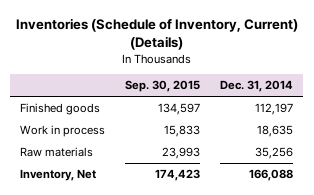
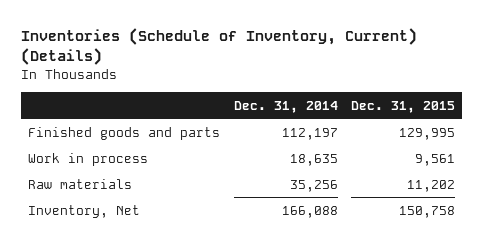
[125,80,201,93] Sep. 30, 2015 -> none
none -> [351,100,456,113] Dec. 31, 2015
[20,103,101,116] Finished goods -> [27,126,220,140] Finished goods and parts

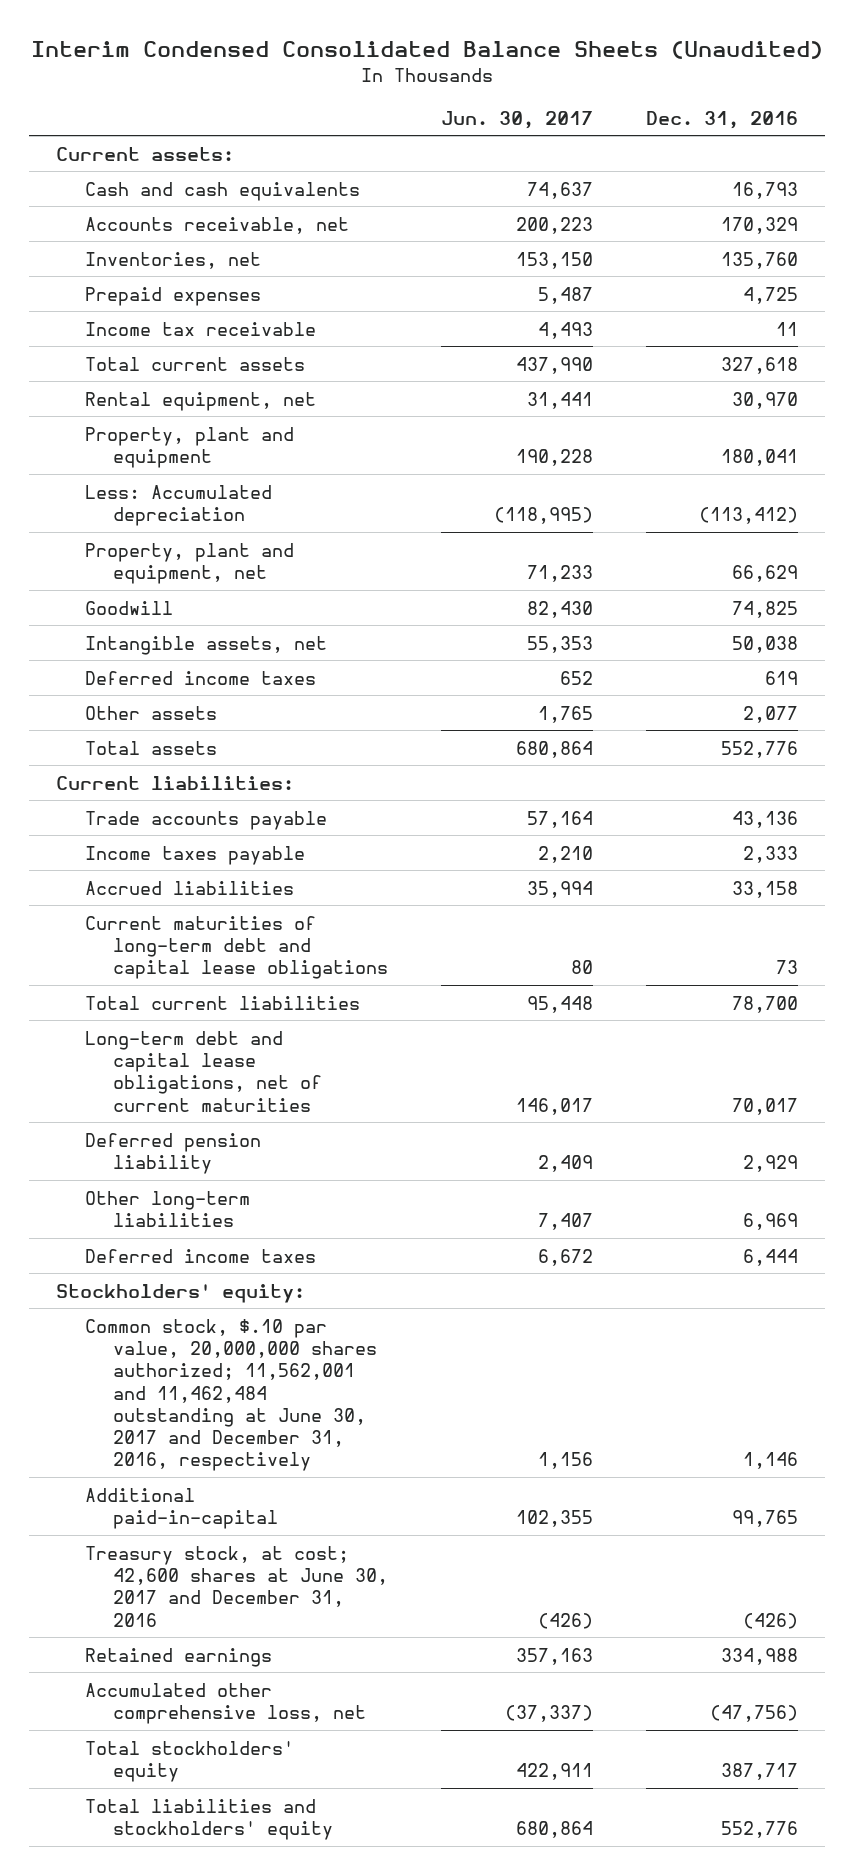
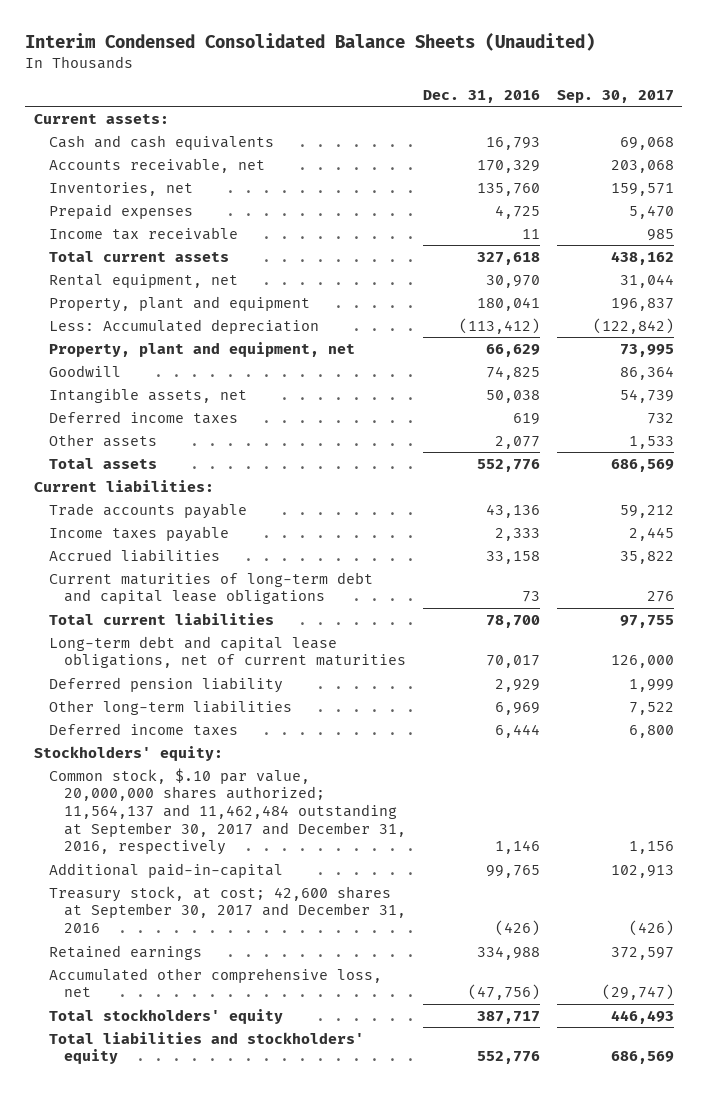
[441,110,594,129] Jun. 30, 2017 -> none
none -> [556,89,674,103] Sep. 30, 2017
[84,1318,378,1472] Common stock, $.10 par value, 20,000,000 shares authorized; 11,562,001 and 11,462,484 outstanding at June 30, 2017 and December 31, 2016, respectively -> [49,767,407,856] Common stock, $.10 par value, 20,000,000 shares authorized; 11,564,137 and 11,462,484 outstanding at September 30, 2017 and December 31, 2016, respectively
[84,1545,389,1627] Treasury stock, at cost; 42,600 shares at June 30, 2017 and December 31, 2016 -> [49,885,407,934] Treasury stock, at cost; 42,600 shares at September 30, 2017 and December 31, 2016

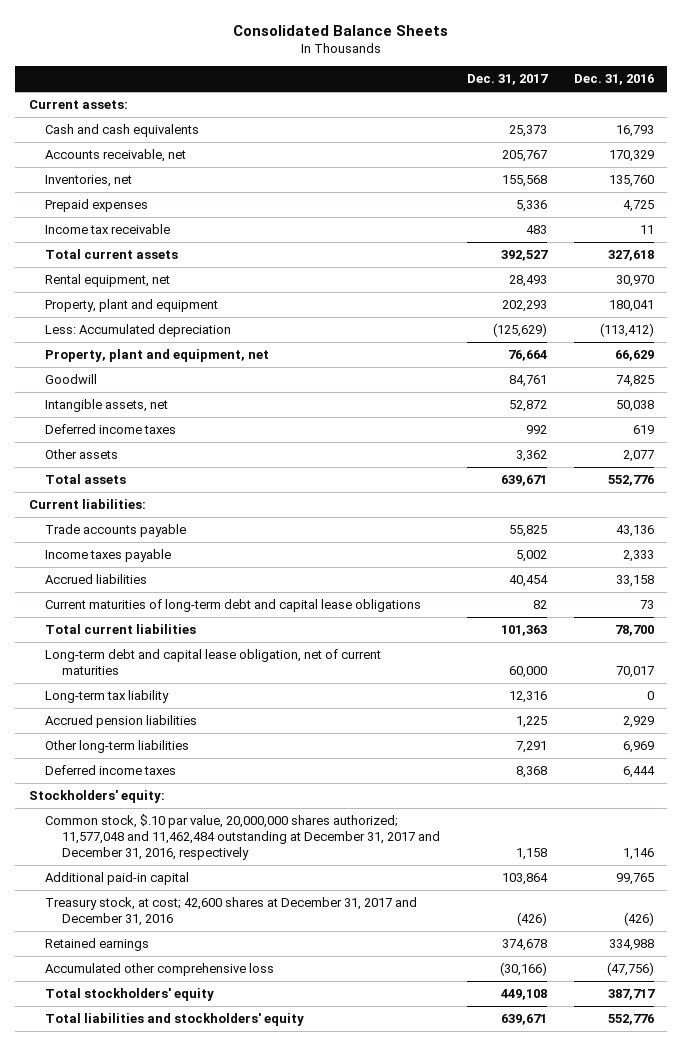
[25,33,596,52] Interim Condensed Consolidated Balance Sheets (Unaudited) -> [233,24,449,36] Consolidated Balance Sheets
[556,89,674,103] Sep. 30, 2017 -> none
none -> [466,74,548,86] Dec. 31, 2017
[49,635,407,669] Long-term debt and capital lease obligations, net of current maturities -> [45,648,382,676] Long-term debt and capital lease obligation, net of current maturities
none -> [45,689,170,703] Long-term tax liability
[49,676,284,693] Deferred pension liability -> [45,714,198,728] Accrued pension liabilities
[49,767,407,856] Common stock, $.10 par value, 20,000,000 shares authorized; 11,564,137 and 11,462,484 outstanding at September 30, 2017 and December 31, 2016, respectively -> [45,813,440,861] Common stock, $.10 par value, 20,000,000 shares authorized; 11,577,048 and 11,462,484 outstanding at December 31, 2017 and December 31, 2016, respectively
[49,862,284,878] Additional paid-in-capital -> [45,871,190,885] Additional paid-in capital
[49,885,407,934] Treasury stock, at cost; 42,600 shares at September 30, 2017 and December 31, 2016 -> [45,896,418,927] Treasury stock, at cost; 42,600 shares at December 31, 2017 and December 31, 2016
[49,967,383,998] Accumulated other comprehensive loss, net -> [45,962,275,976] Accumulated other comprehensive loss

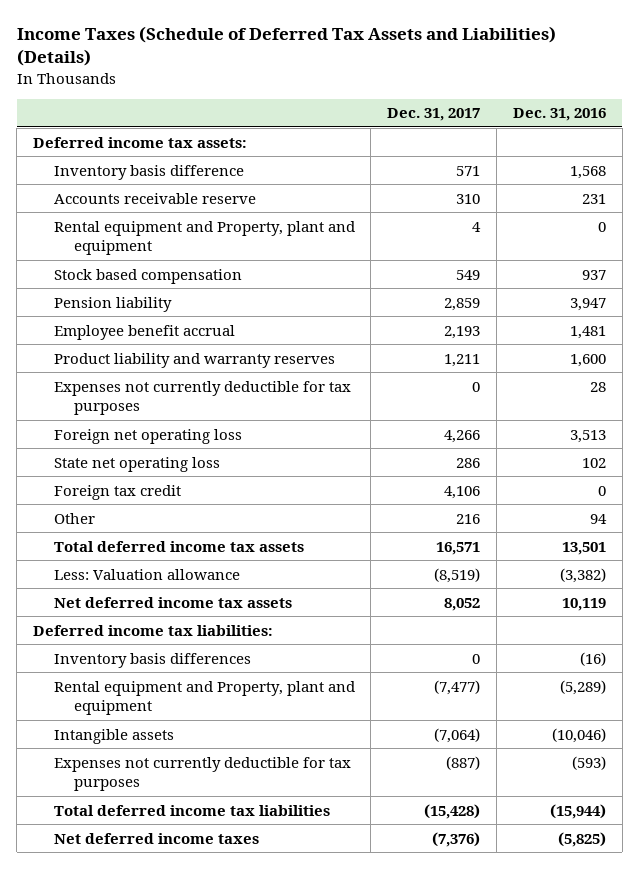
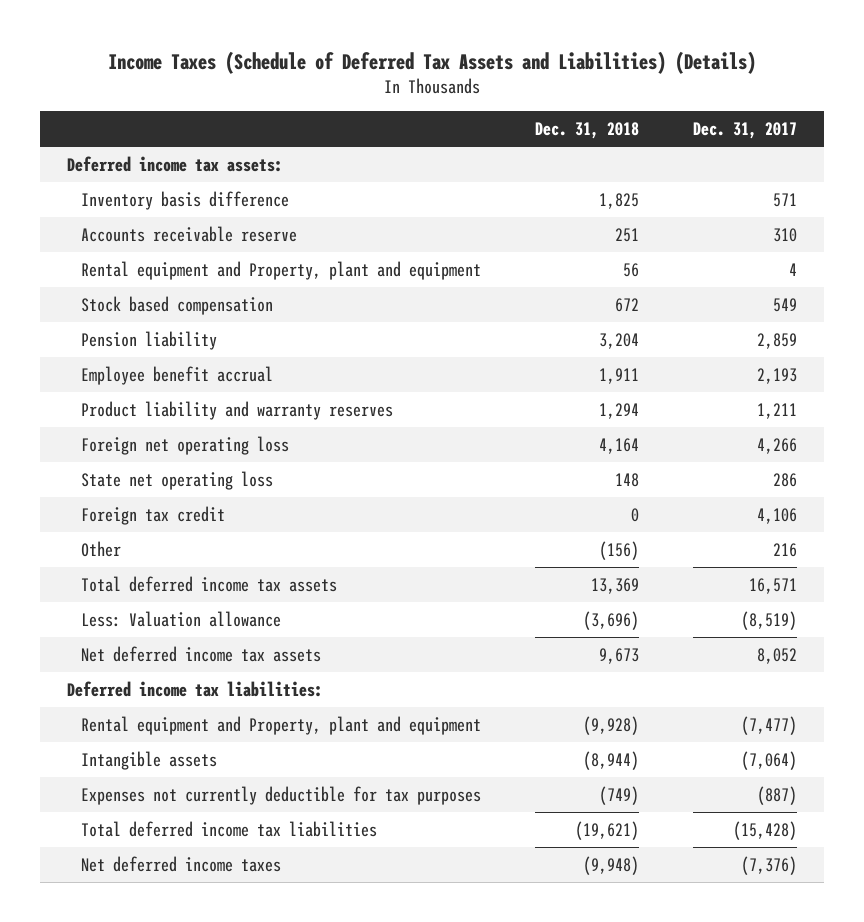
[513,108,607,122] Dec. 31, 2016 -> none
none -> [534,122,639,140] Dec. 31, 2018
[53,380,351,415] Expenses not currently deductible for tax purposes -> none
[53,652,251,668] Inventory basis differences -> none

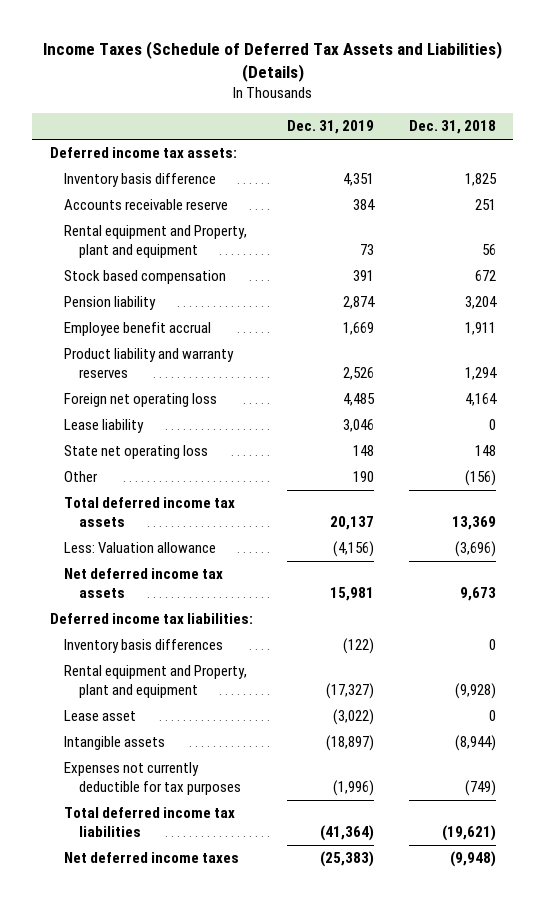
[692,122,797,140] Dec. 31, 2017 -> none
none -> [287,120,375,135] Dec. 31, 2019
none -> [64,419,145,434] Lease liability
[80,505,225,525] Foreign tax credit -> none
none -> [64,639,224,654] Inventory basis differences
none -> [64,710,137,722] Lease asset

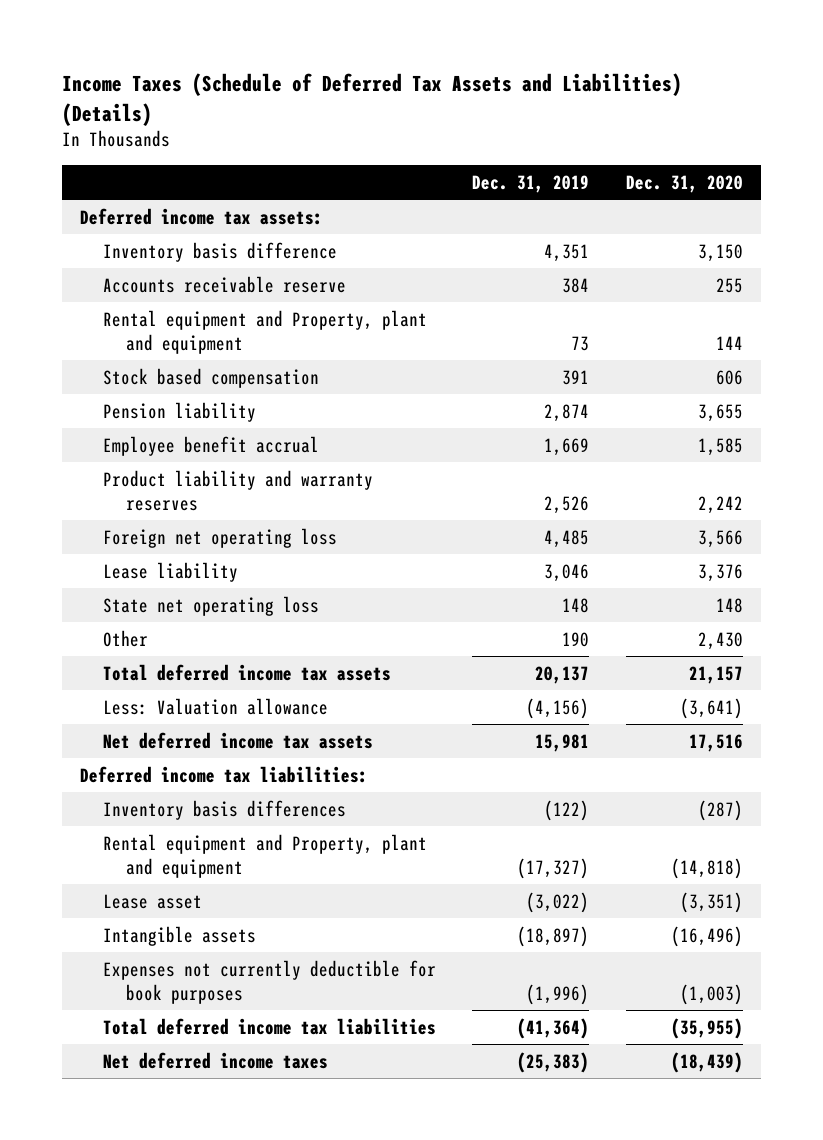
[408,120,496,135] Dec. 31, 2018 -> none
none -> [625,174,743,193] Dec. 31, 2020
[64,762,242,796] Expenses not currently deductible for tax purposes -> [103,959,437,1004] Expenses not currently deductible for book purposes

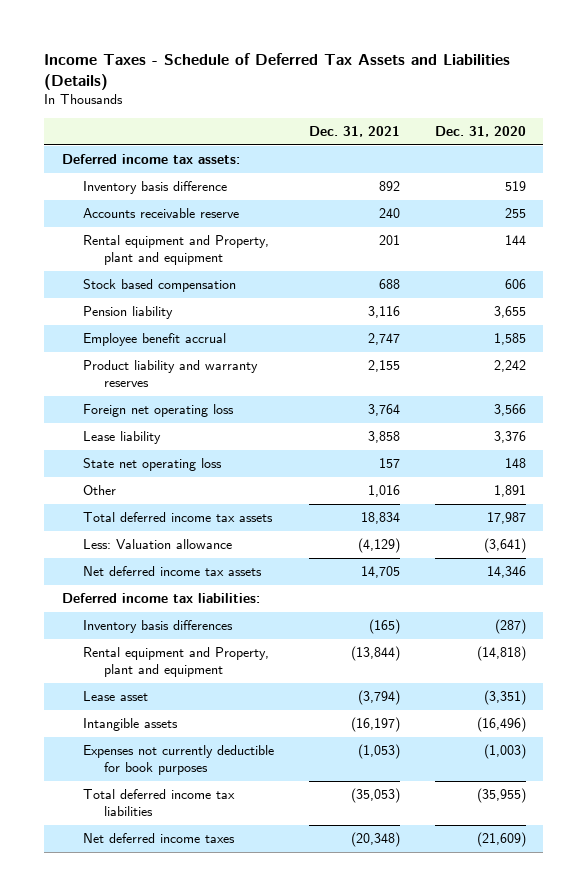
[62,73,683,126] Income Taxes (Schedule of Deferred Tax Assets and Liabilities) (Details) -> [44,53,511,91] Income Taxes - Schedule of Deferred Tax Assets and Liabilities (Details)
[472,174,590,193] Dec. 31, 2019 -> none
none -> [308,126,400,138] Dec. 31, 2021
[697,243,743,262] 3,150 -> [504,181,526,192] 519
[697,631,743,650] 2,430 -> [493,485,526,498] 1,891
[688,665,743,684] 21,157 -> [486,512,526,525] 17,987
[688,733,743,752] 17,516 -> [486,566,526,579] 14,346
[670,1051,743,1073] (18,439) -> [476,832,526,848] (21,609)

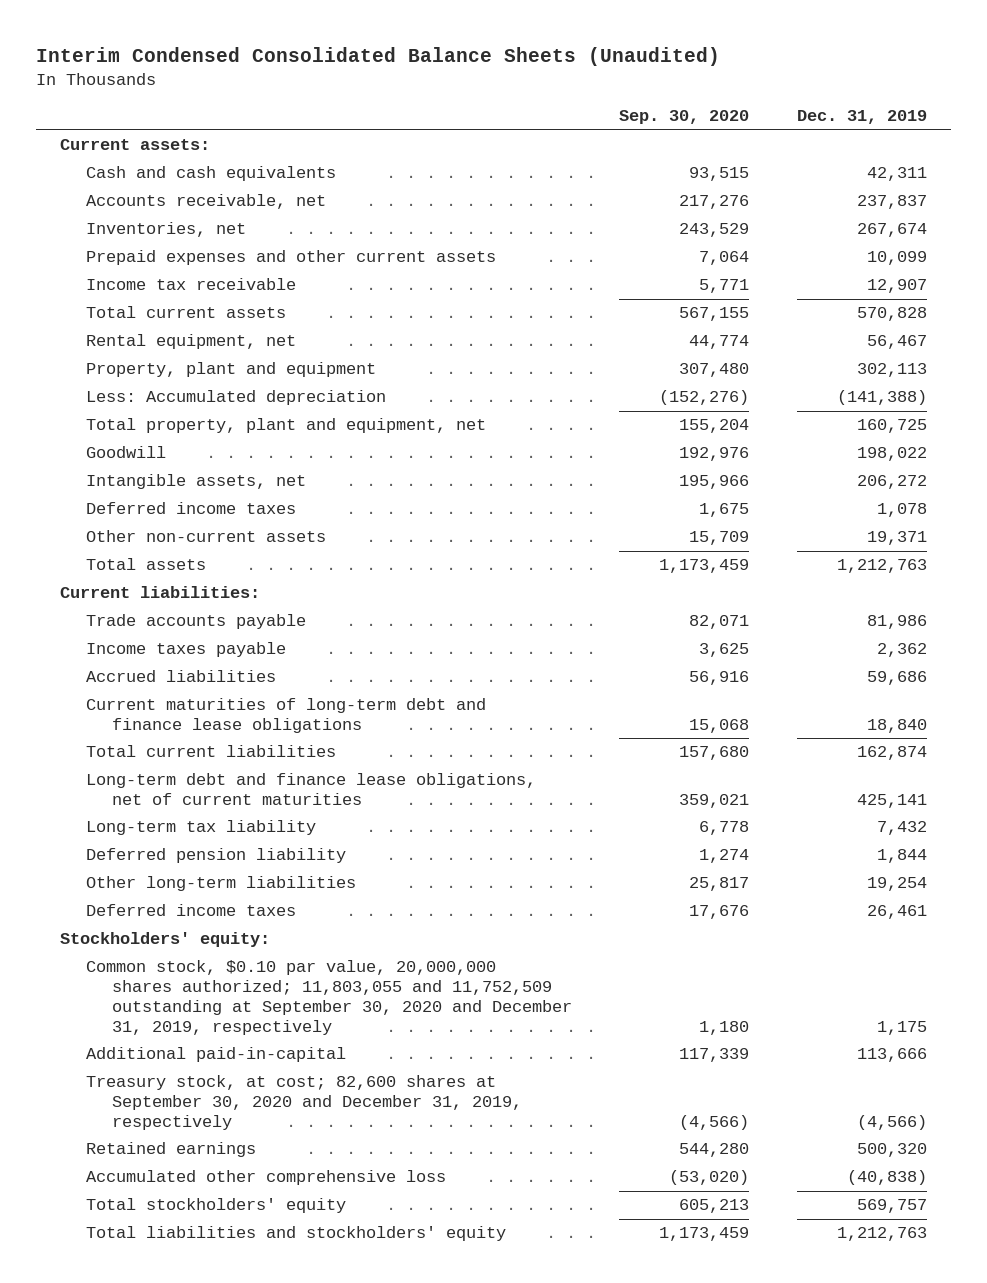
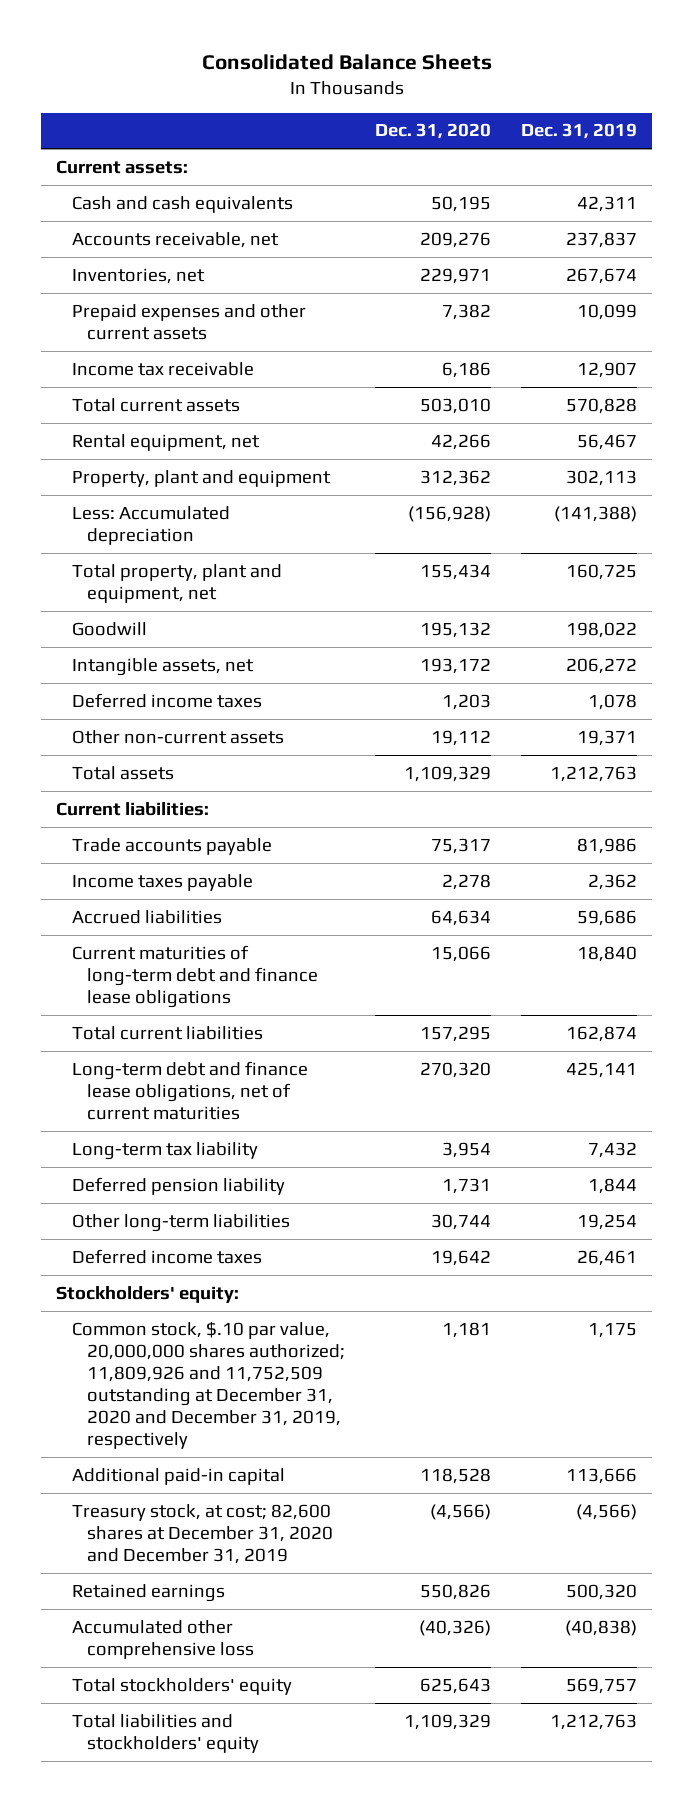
[35,47,720,67] Interim Condensed Consolidated Balance Sheets (Unaudited) -> [201,54,492,71] Consolidated Balance Sheets
[619,110,750,125] Sep. 30, 2020 -> none
none -> [375,123,492,140] Dec. 31, 2020
[85,960,572,1035] Common stock, $0.10 par value, 20,000,000 shares authorized; 11,803,055 and 11,752,509 outstanding at September 30, 2020 and December 31, 2019, respectively -> [71,1320,346,1449] Common stock, $.10 par value, 20,000,000 shares authorized; 11,809,926 and 11,752,509 outstanding at December 31, 2020 and December 31, 2019, respectively
[85,1047,346,1063] Additional paid-in-capital -> [71,1467,285,1485] Additional paid-in capital
[85,1075,522,1130] Treasury stock, at cost; 82,600 shares at September 30, 2020 and December 31, 2019, respectively -> [71,1503,334,1564] Treasury stock, at cost; 82,600 shares at December 31, 2020 and December 31, 2019

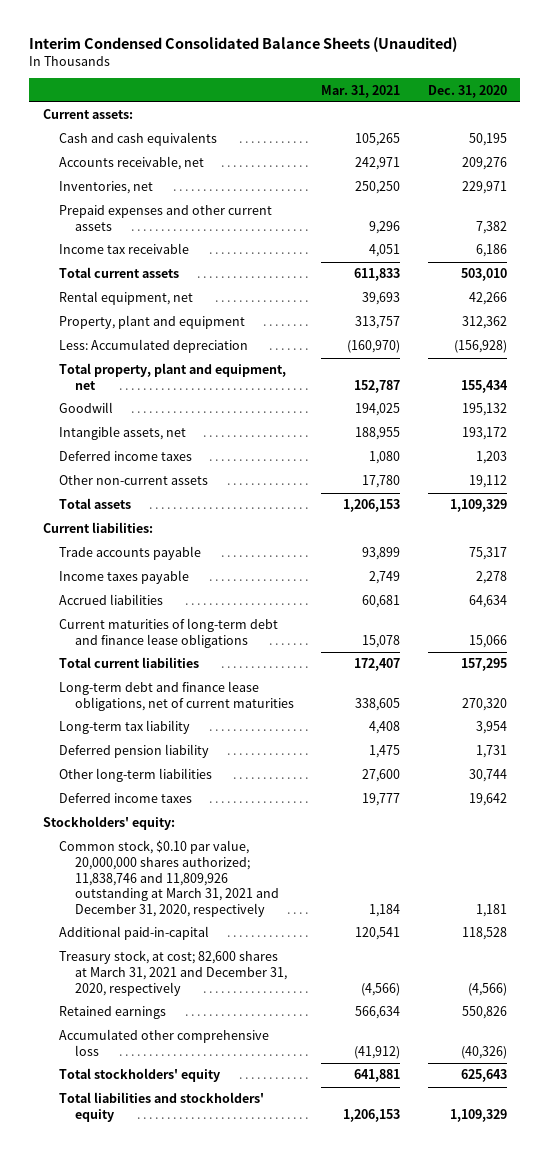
[201,54,492,71] Consolidated Balance Sheets -> [29,36,458,52] Interim Condensed Consolidated Balance Sheets (Unaudited)
[521,123,638,140] Dec. 31, 2019 -> none
none -> [321,84,401,98] Mar. 31, 2021
[71,1320,346,1449] Common stock, $.10 par value, 20,000,000 shares authorized; 11,809,926 and 11,752,509 outstanding at December 31, 2020 and December 31, 2019, respectively -> [58,840,279,917] Common stock, $0.10 par value, 20,000,000 shares authorized; 11,838,746 and 11,809,926 outstanding at March 31, 2021 and December 31, 2020, respectively
[71,1467,285,1485] Additional paid-in capital -> [58,926,209,941] Additional paid-in-capital
[71,1503,334,1564] Treasury stock, at cost; 82,600 shares at December 31, 2020 and December 31, 2019 -> [58,950,287,996] Treasury stock, at cost; 82,600 shares at March 31, 2021 and December 31, 2020, respectively

